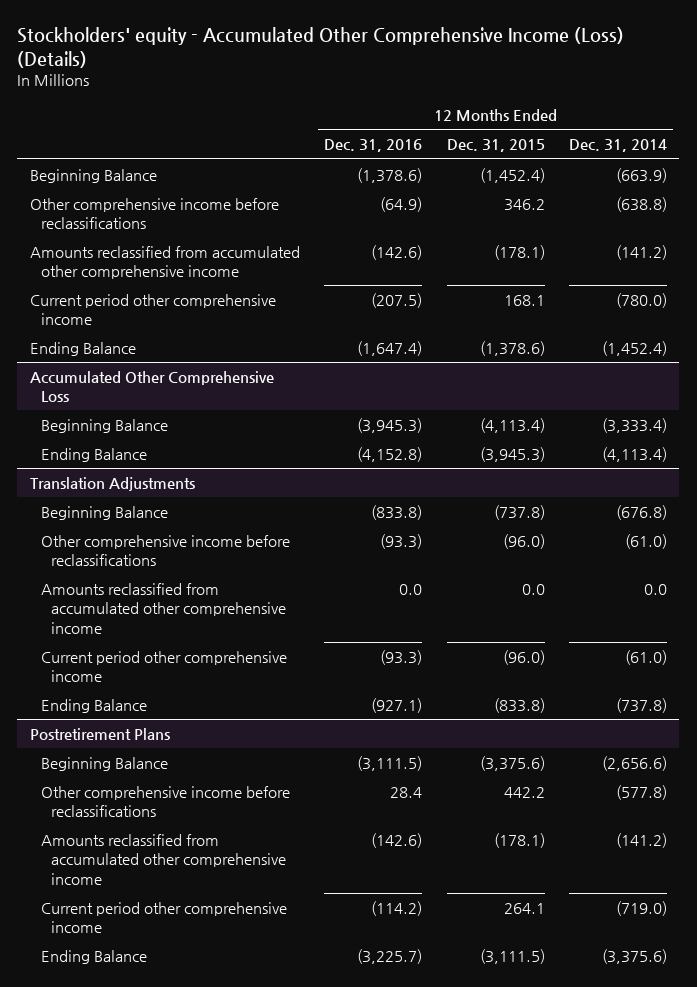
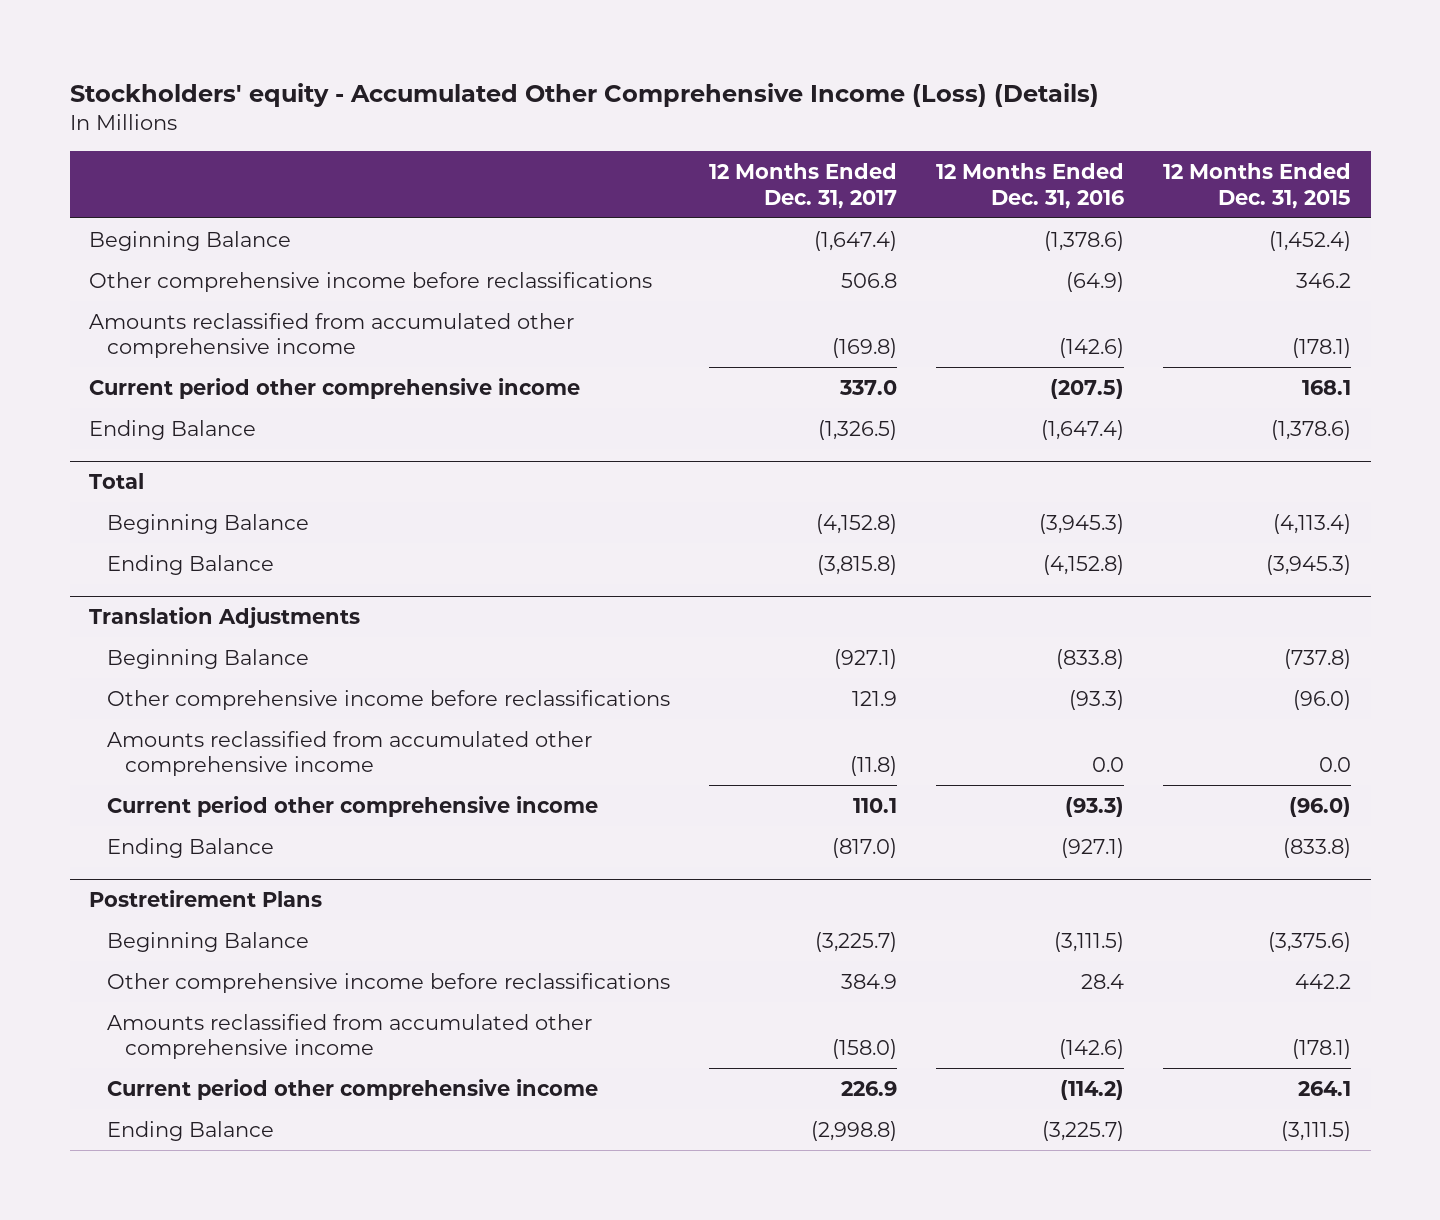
[568,139,667,153] Dec. 31, 2014 -> none
none -> [709,162,898,209] 12 Months Ended Dec. 31, 2017
[29,370,274,403] Accumulated Other Comprehensive Loss -> [89,473,145,490] Total

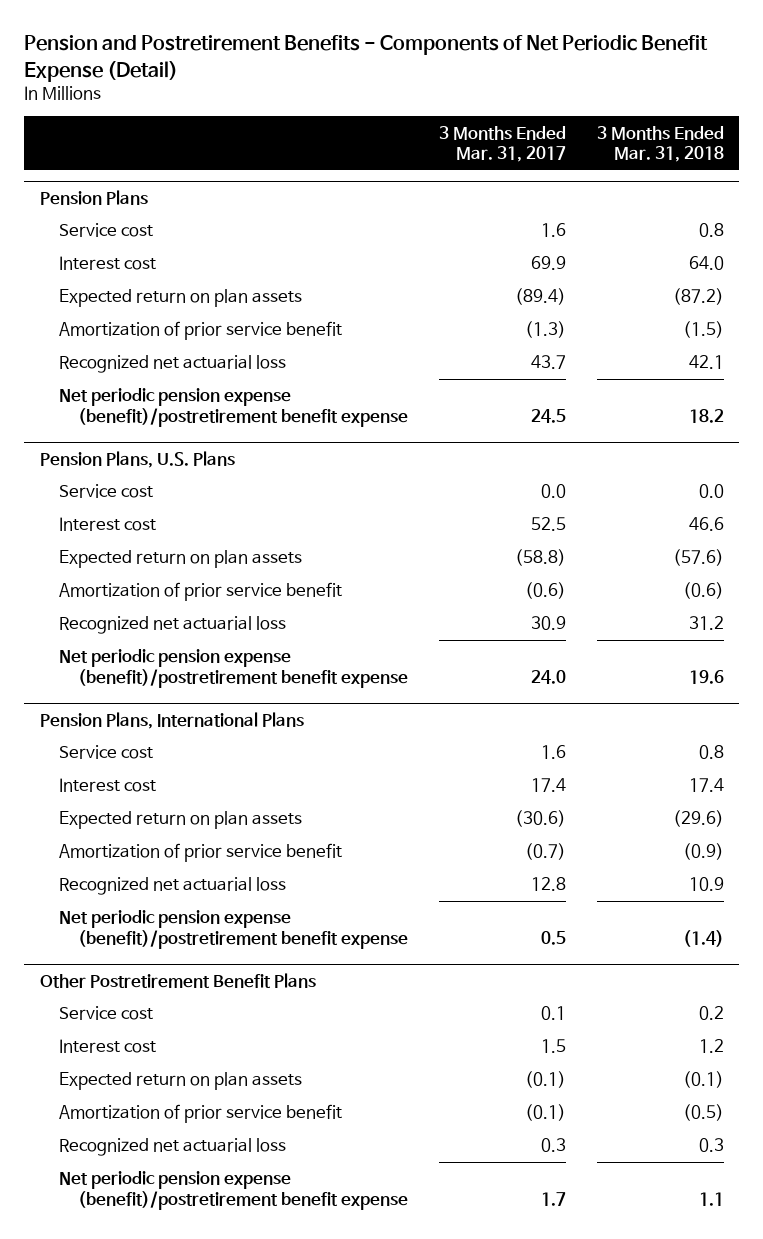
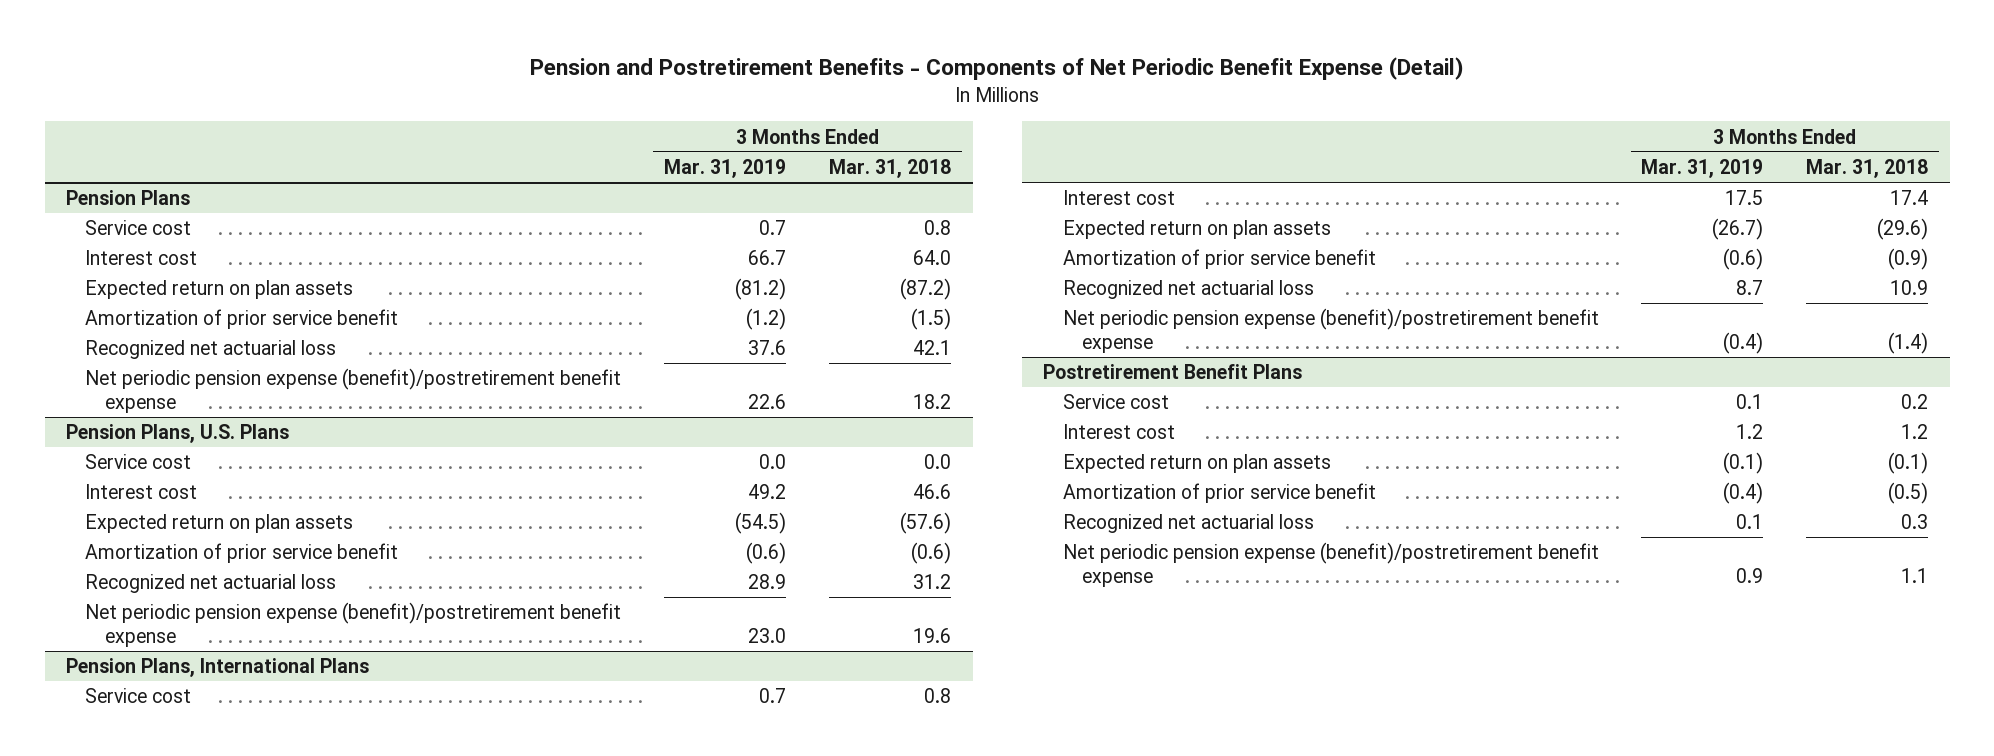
[438,125,566,163] 3 Months Ended Mar. 31, 2017 -> none
none -> [664,158,787,178] Mar. 31, 2019
[39,972,316,988] Other Postretirement Benefit Plans -> [1043,364,1303,380] Postretirement Benefit Plans

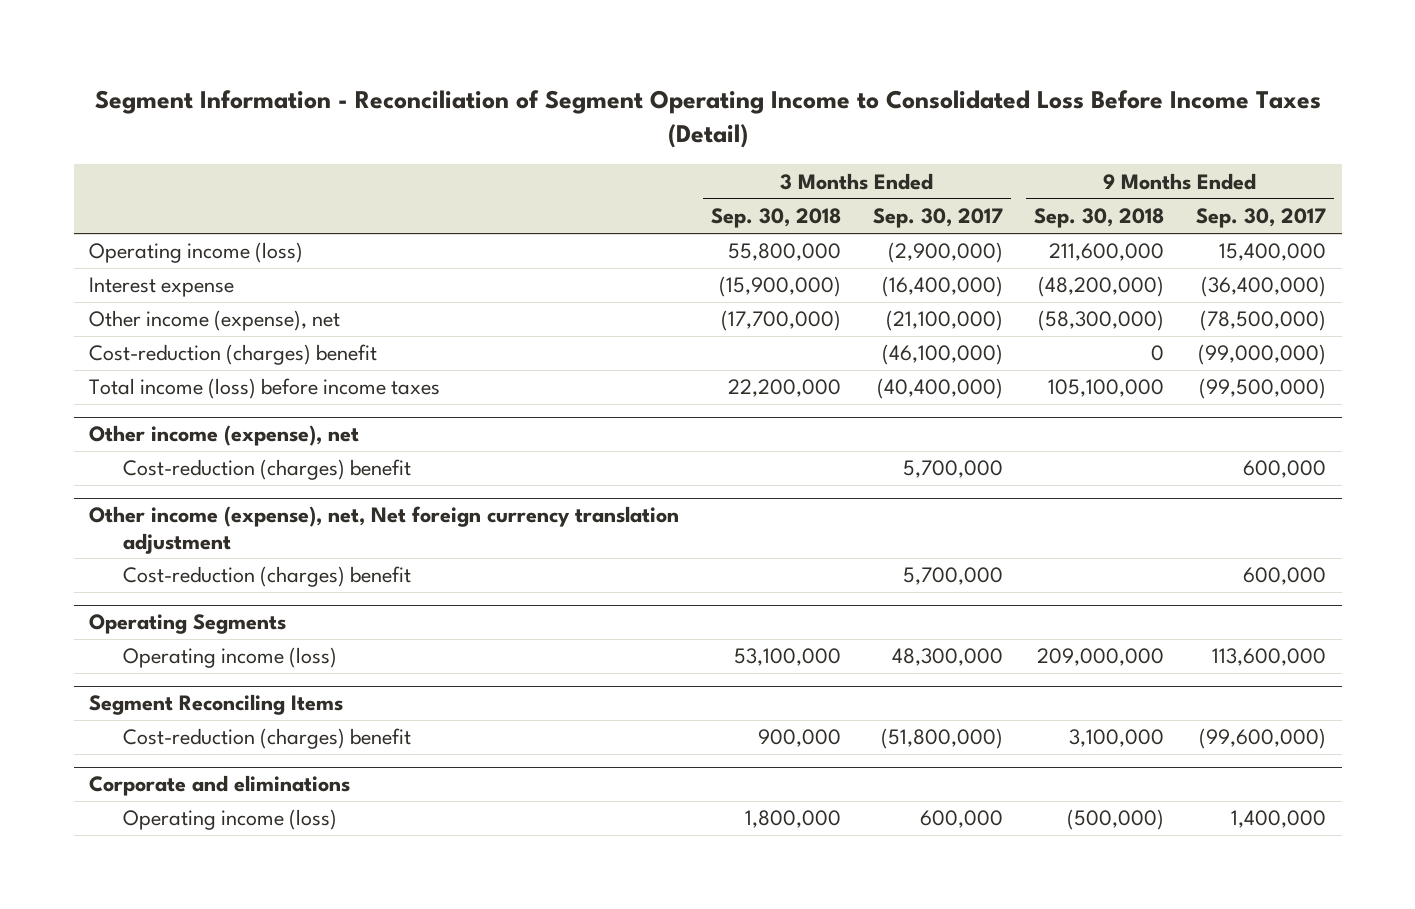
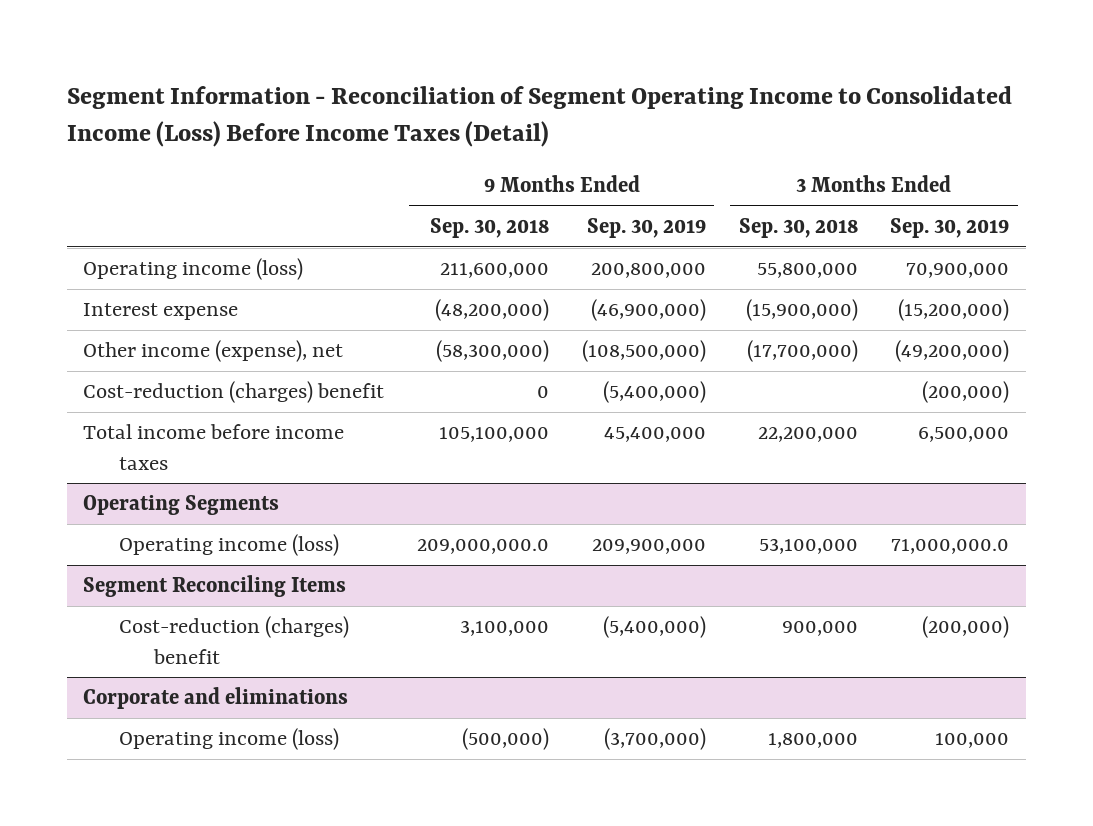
[94,90,1321,149] Segment Information - Reconciliation of Segment Operating Income to Consolidated Loss Before Income Taxes (Detail) -> [67,86,1013,148] Segment Information - Reconciliation of Segment Operating Income to Consolidated Income (Loss) Before Income Taxes (Detail)
[872,208,1003,229] Sep. 30, 2017 -> none
[1196,208,1327,229] Sep. 30, 2017 -> none
none -> [586,217,706,238] Sep. 30, 2019
none -> [890,217,1010,238] Sep. 30, 2019
[89,425,360,447] Other income (expense), net -> none
[123,459,412,481] Cost-reduction (charges) benefit -> none
[89,506,680,554] Other income (expense), net, Net foreign currency translation adjustment -> none
[123,566,412,588] Cost-reduction (charges) benefit -> none
[89,378,441,400] Total income (loss) before income taxes -> [83,424,345,470] Total income before income taxes
[1037,648,1165,667] 209,000,000 -> [417,539,550,555] 209,000,000.0

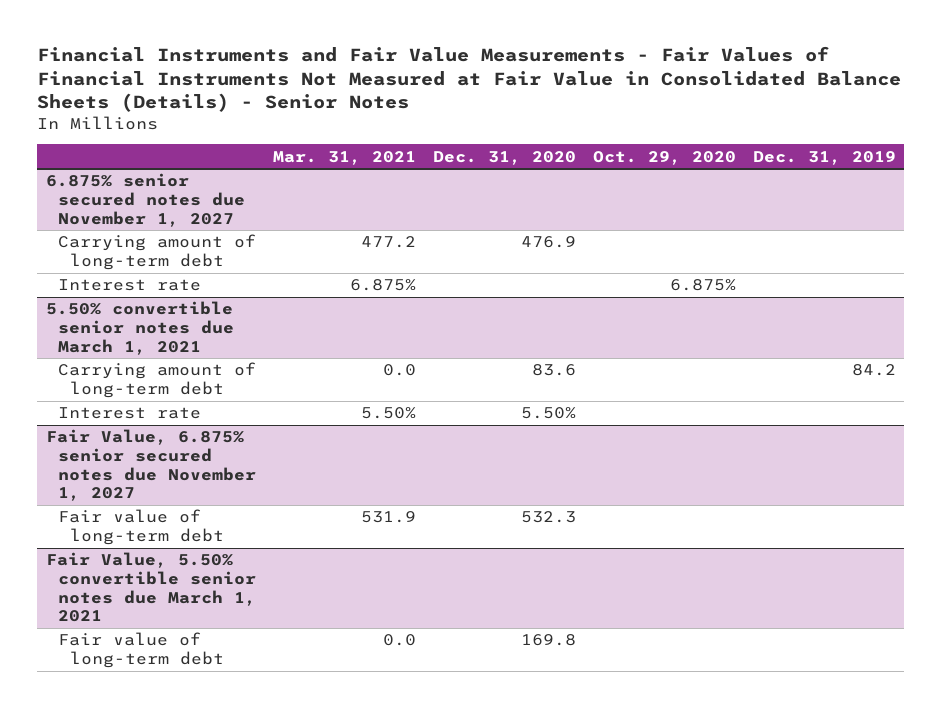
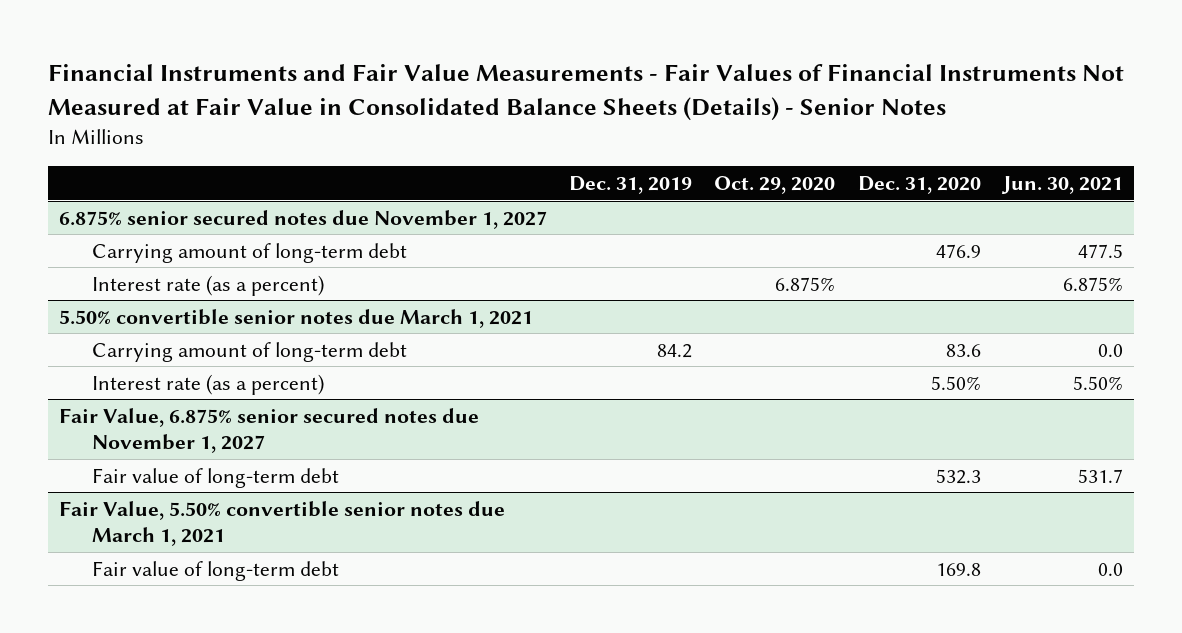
[272,150,416,165] Mar. 31, 2021 -> none
none -> [1000,175,1123,194] Jun. 30, 2021
[57,279,201,292] Interest rate -> [91,274,324,296] Interest rate (as a percent)
[57,407,201,420] Interest rate -> [91,373,324,395] Interest rate (as a percent)

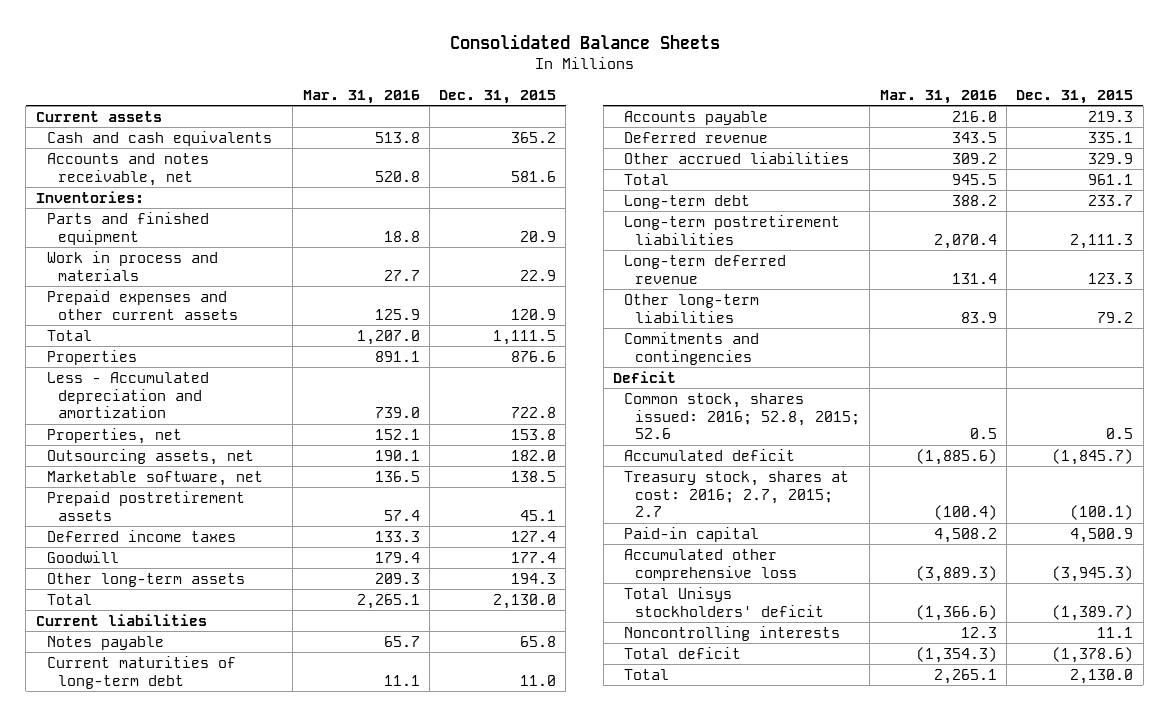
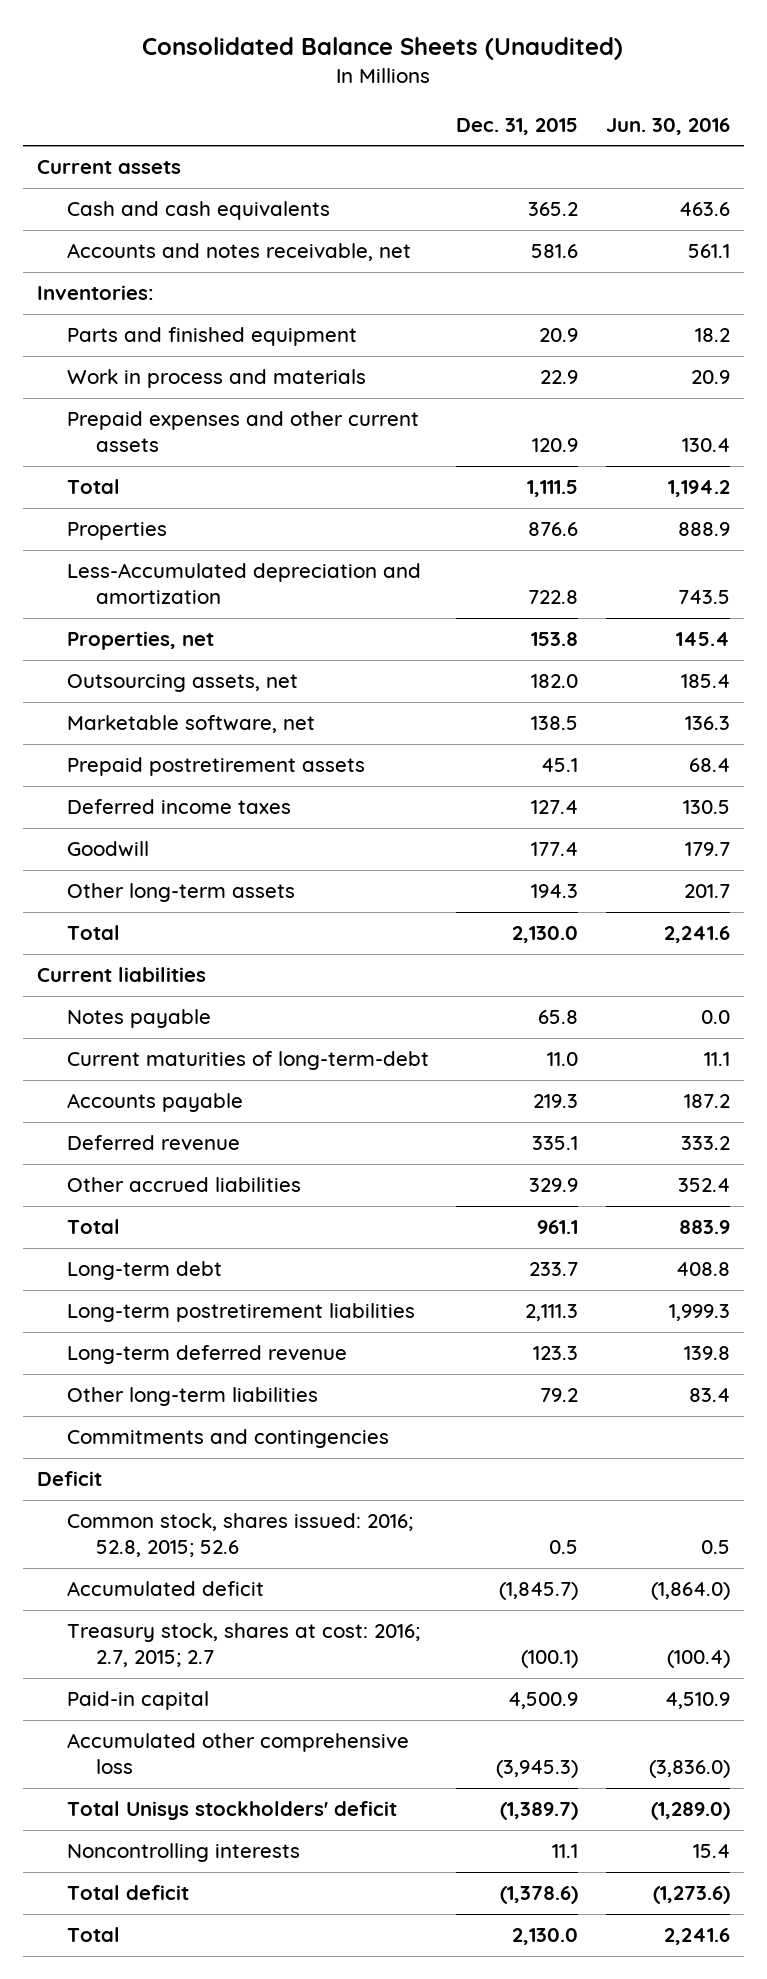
[449,33,720,49] Consolidated Balance Sheets -> [142,36,624,60] Consolidated Balance Sheets (Unaudited)
[302,89,420,104] Mar. 31, 2016 -> none
none -> [606,117,731,135] Jun. 30, 2016
[46,371,209,419] Less - Accumulated depreciation and amortization -> [66,563,421,605] Less-Accumulated depreciation and amortization
[46,655,236,689] Current maturities of long-term debt -> [66,1051,429,1071] Current maturities of long-term-debt

